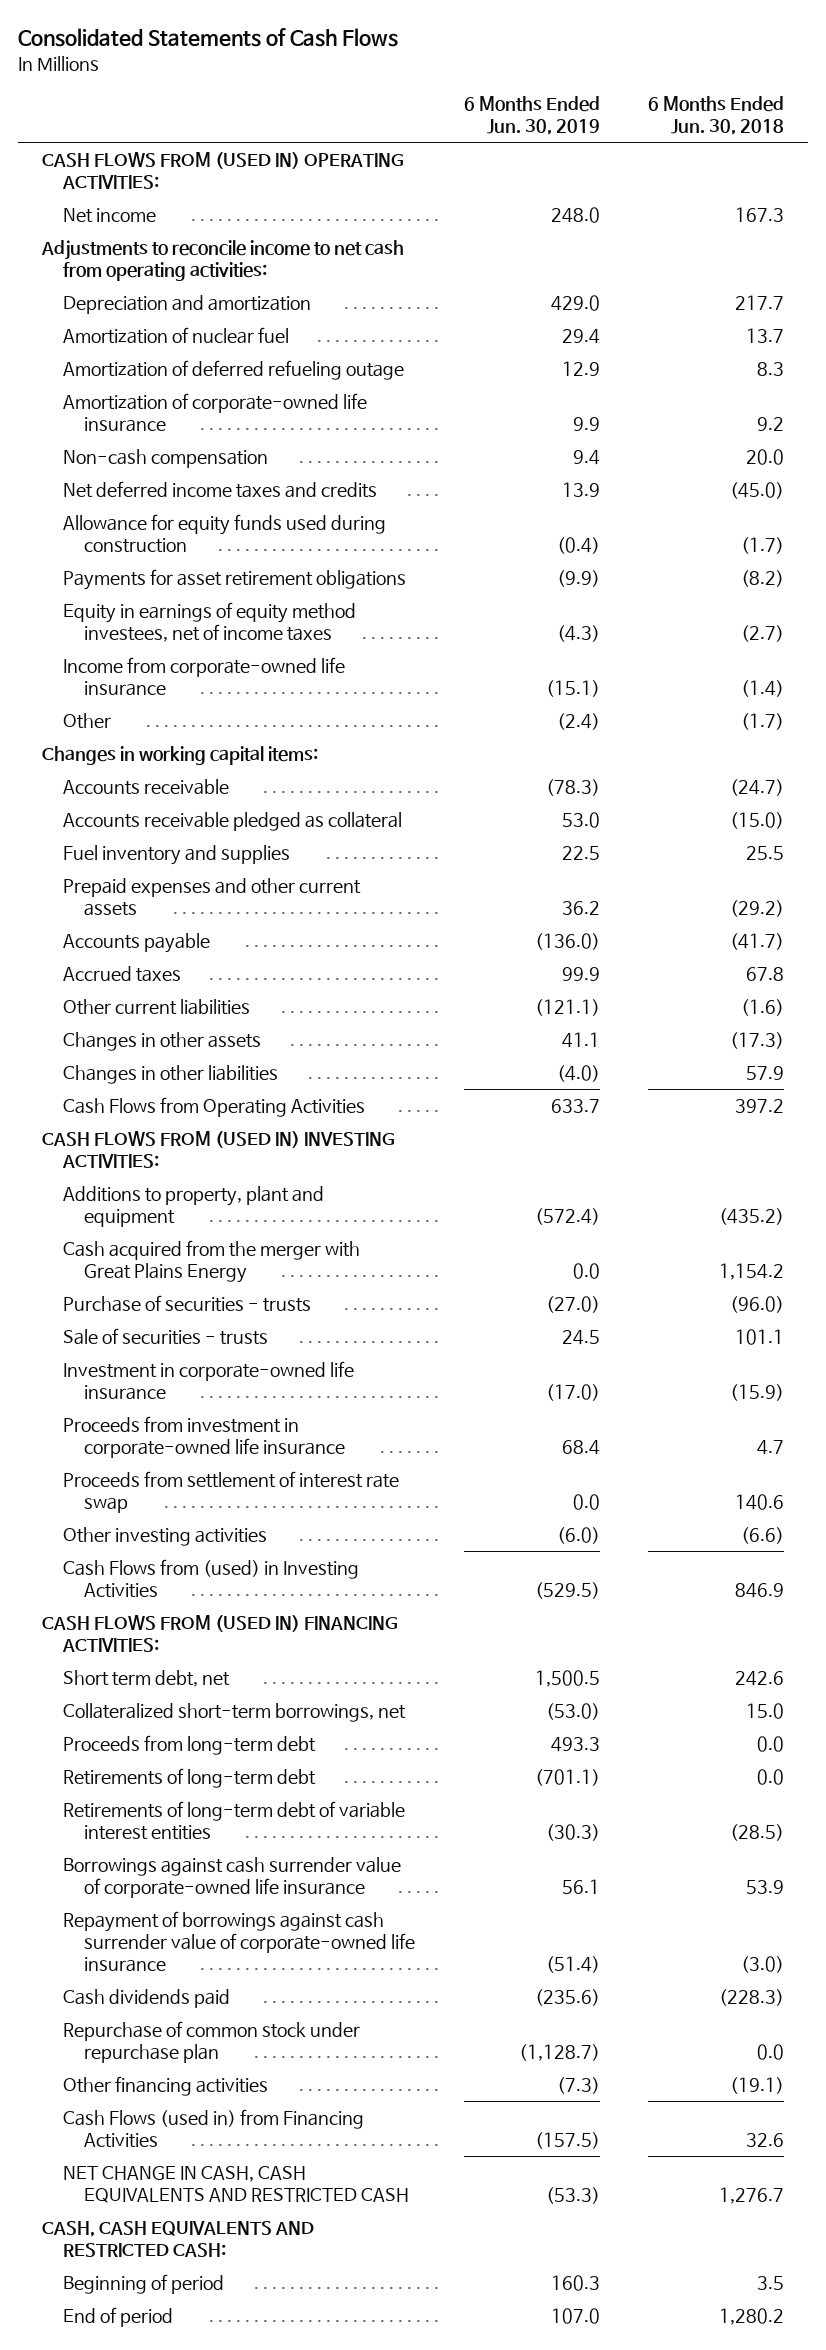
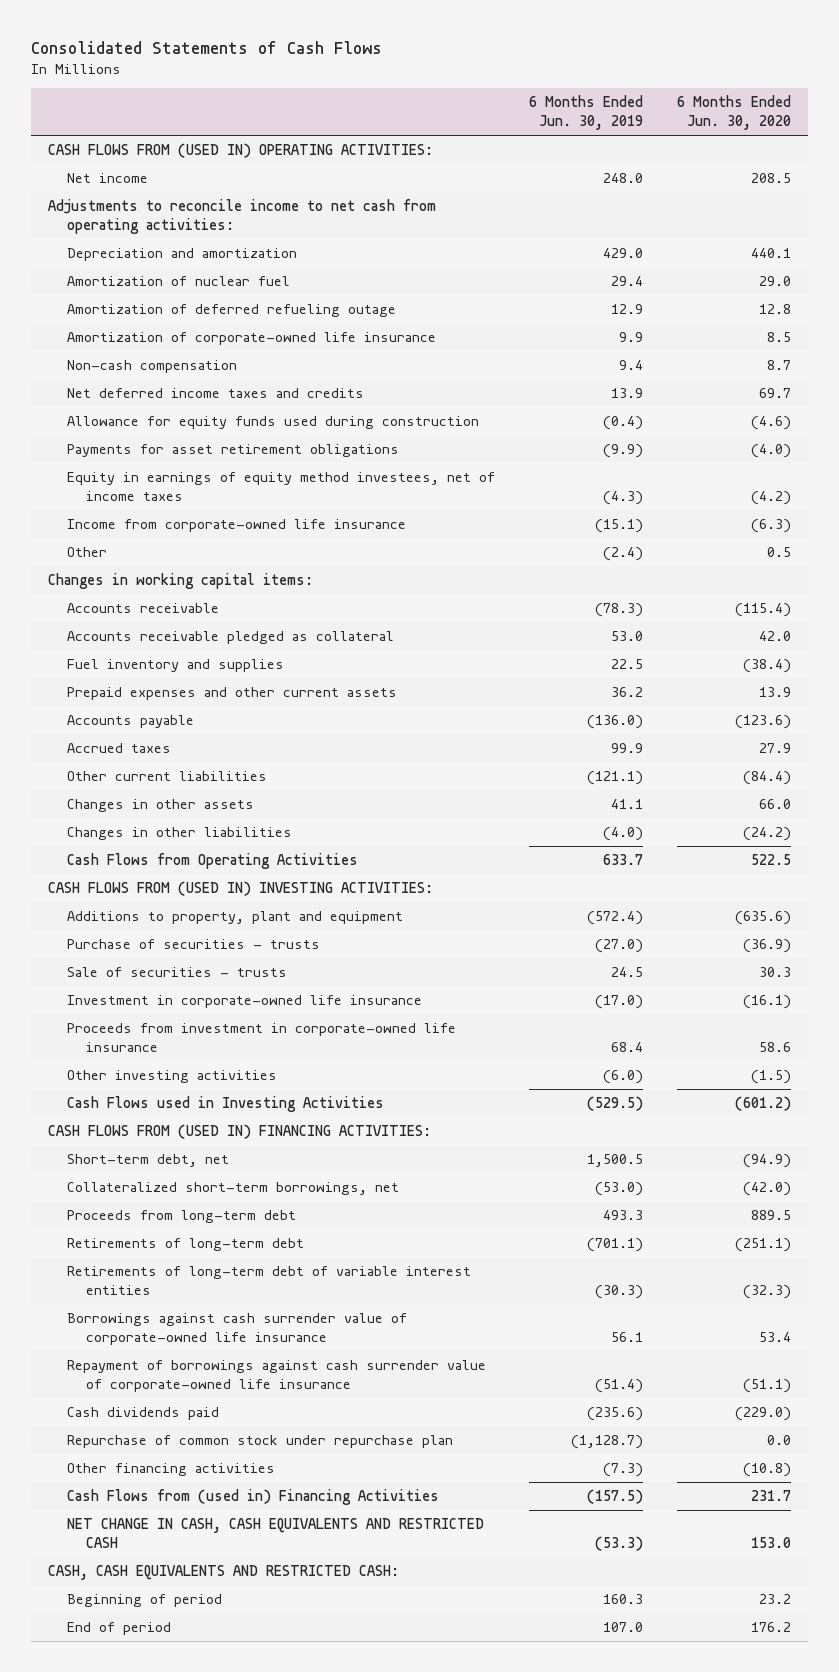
[648,96,785,136] 6 Months Ended Jun. 30, 2018 -> none
none -> [677,95,792,131] 6 Months Ended Jun. 30, 2020
[63,1239,361,1283] Cash acquired from the merger with Great Plains Energy -> none
[63,1470,400,1513] Proceeds from settlement of interest rate swap -> none
[63,1558,360,1598] Cash Flows from (used) in Investing Activities -> [66,1096,384,1113] Cash Flows used in Investing Activities
[63,1669,231,1687] Short term debt, net -> [66,1154,229,1168] Short-term debt, net
[63,2108,365,2148] Cash Flows (used in) from Financing Activities -> [66,1489,439,1506] Cash Flows from (used in) Financing Activities

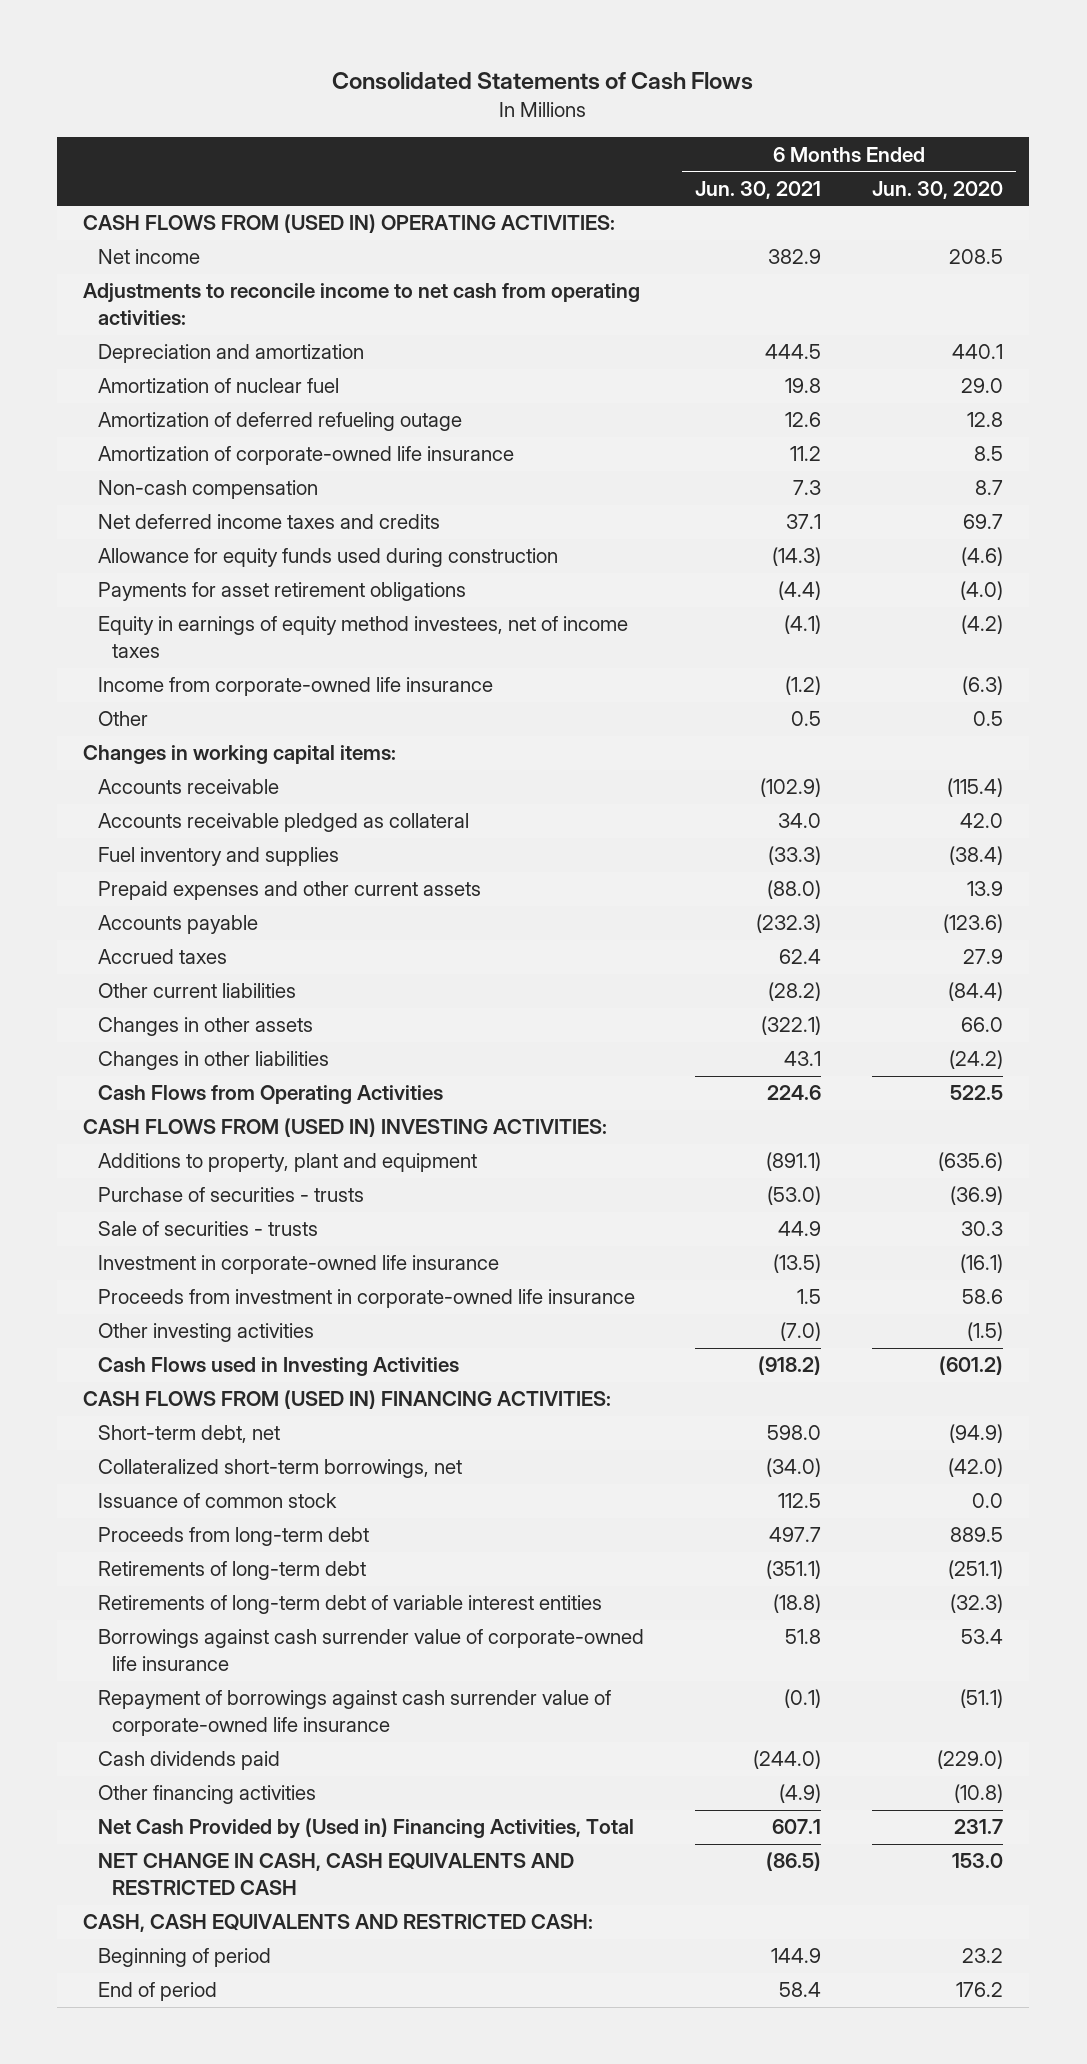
[529,95,644,131] 6 Months Ended Jun. 30, 2019 -> none
none -> [695,180,822,199] Jun. 30, 2021
none -> [97,1493,337,1509] Issuance of common stock
[66,1435,453,1449] Repurchase of common stock under repurchase plan -> none
[66,1489,439,1506] Cash Flows from (used in) Financing Activities -> [97,1818,634,1840] Net Cash Provided by (Used in) Financing Activities, Total

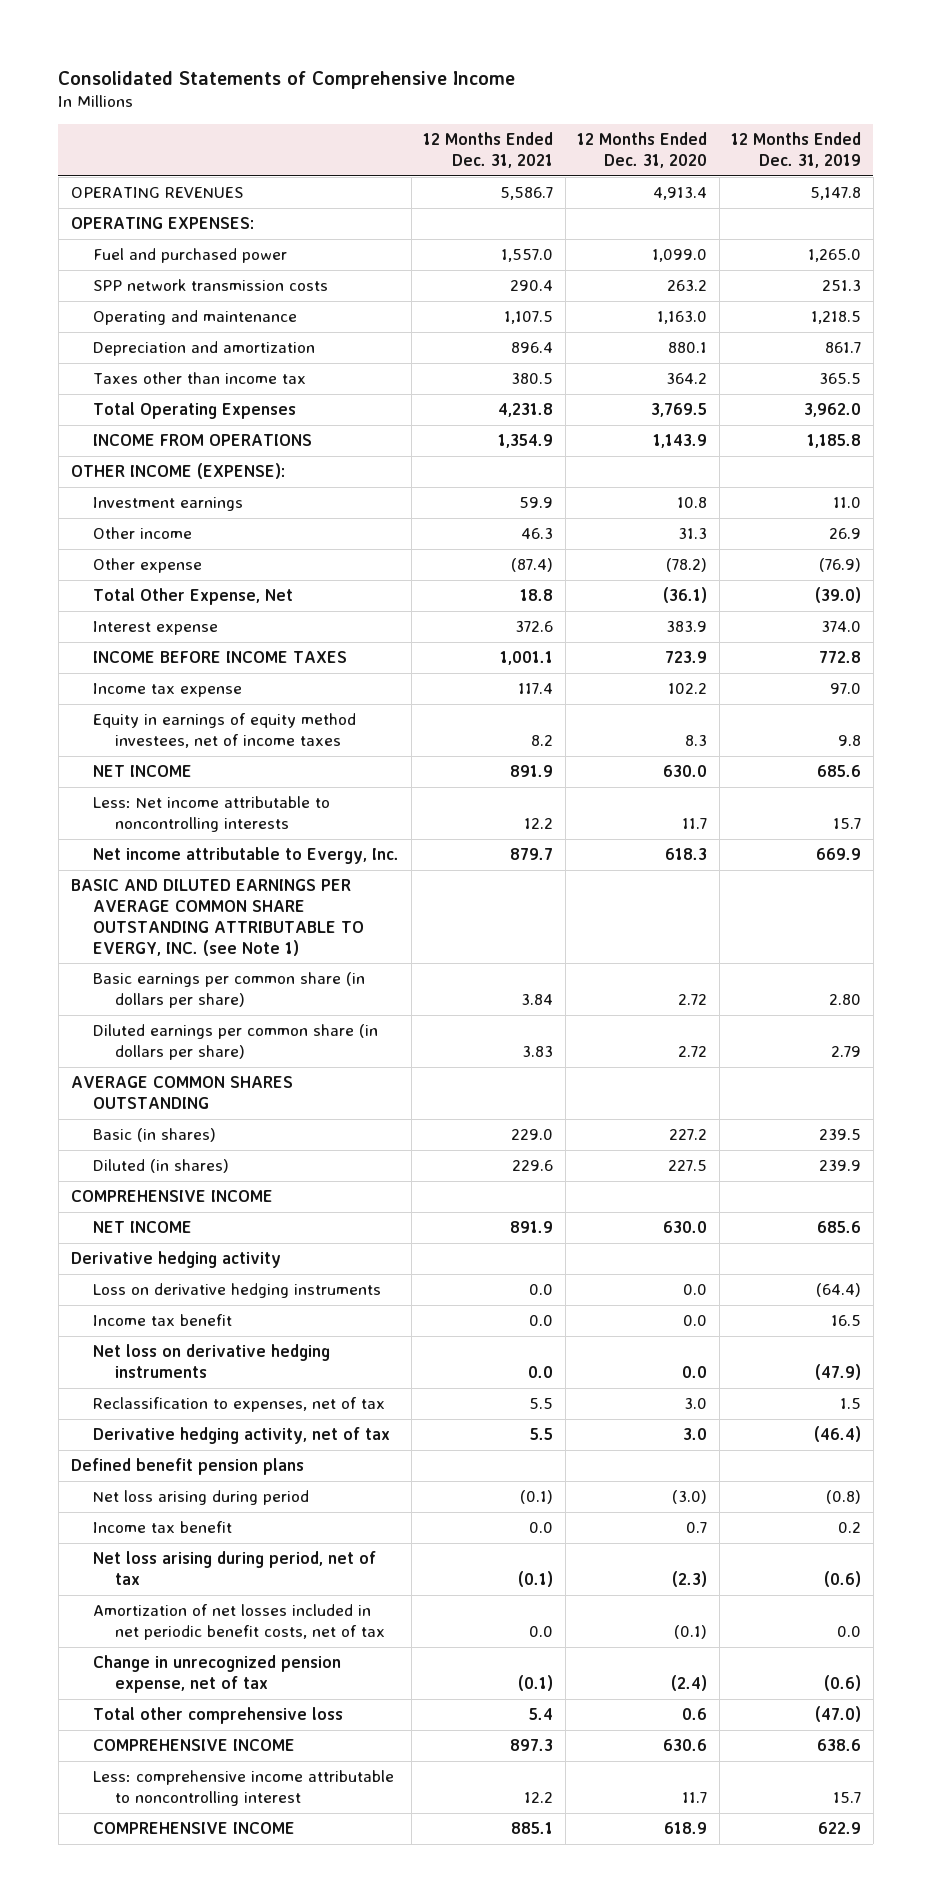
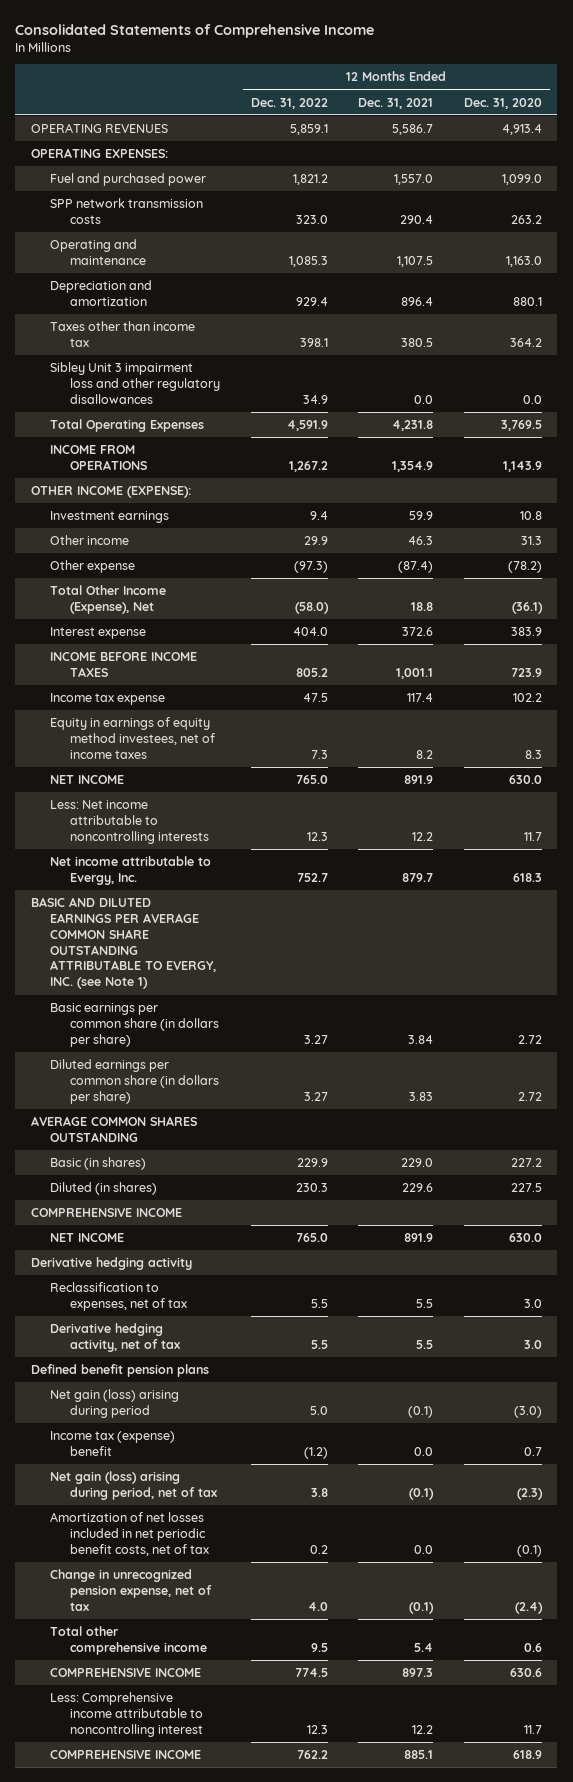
[731,132,862,168] 12 Months Ended Dec. 31, 2019 -> none
none -> [250,97,328,109] Dec. 31, 2022
none -> [50,362,220,404] Sibley Unit 3 impairment loss and other regulatory disallowances
[93,588,294,606] Total Other Expense, Net -> [50,585,167,614] Total Other Income (Expense), Net
[93,1283,382,1299] Loss on derivative hedging instruments -> none
[93,1314,233,1327] Income tax benefit -> none
[93,1344,331,1378] Net loss on derivative hedging instruments -> none
[93,1490,310,1506] Net loss arising during period -> [50,1389,180,1418] Net gain (loss) arising during period
[93,1521,233,1534] Income tax benefit -> [50,1431,176,1456] Income tax (expense) benefit
[93,1551,377,1585] Net loss arising during period, net of tax -> [50,1471,217,1500] Net gain (loss) arising during period, net of tax
[93,1707,344,1725] Total other comprehensive loss -> [50,1626,207,1655] Total other comprehensive income
[93,1770,395,1806] Less: comprehensive income attributable to noncontrolling interest -> [50,1692,203,1737] Less: Comprehensive income attributable to noncontrolling interest

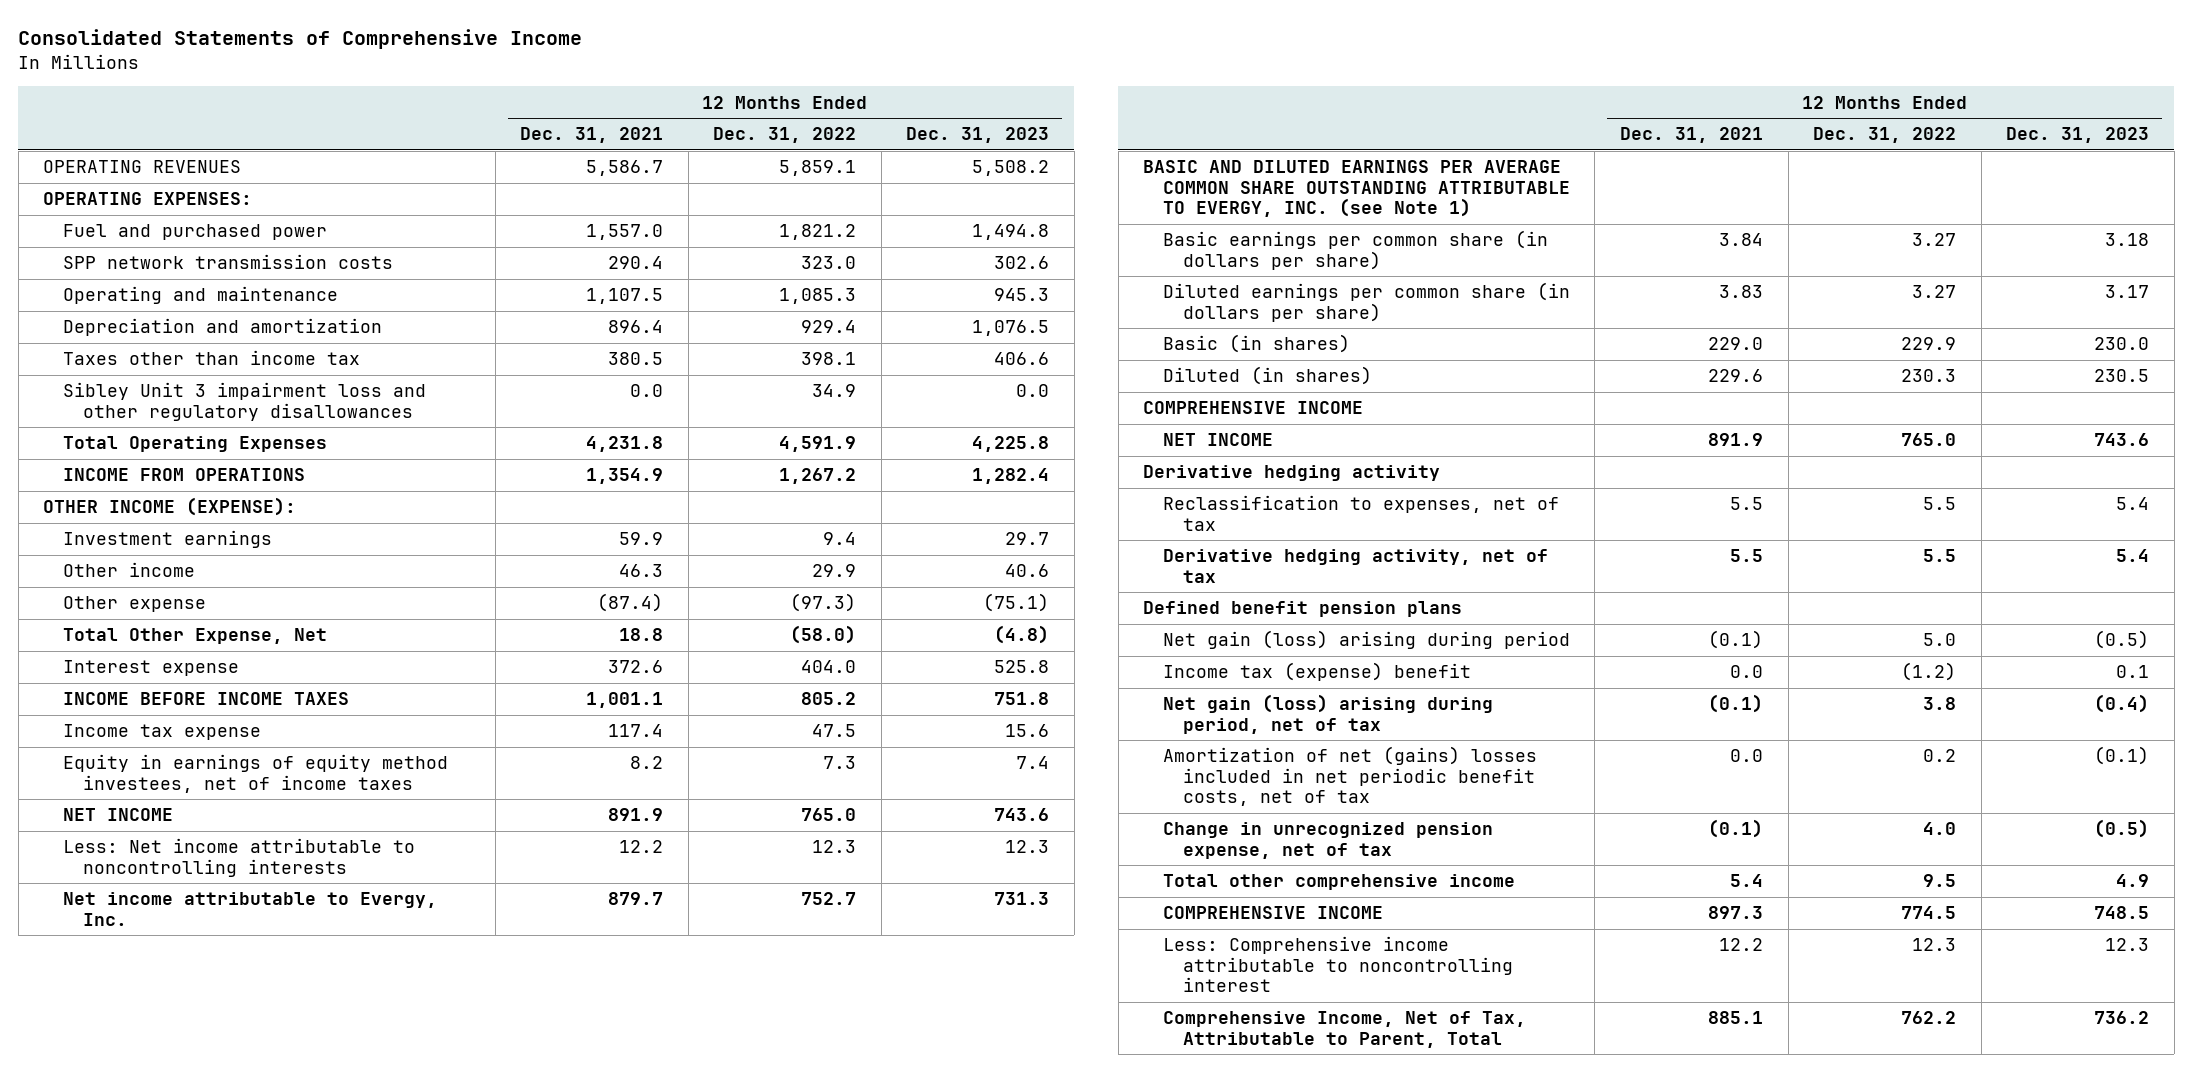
[463,97,542,109] Dec. 31, 2020 -> none
none -> [906,127,1050,144] Dec. 31, 2023
[50,585,167,614] Total Other Income (Expense), Net -> [63,628,328,645] Total Other Expense, Net
[30,1116,197,1142] AVERAGE COMMON SHARES OUTSTANDING -> none
[50,1512,209,1556] Amortization of net losses included in net periodic benefit costs, net of tax -> [1162,746,1537,807] Amortization of net (gains) losses included in net periodic benefit costs, net of tax
[50,1750,202,1760] COMPREHENSIVE INCOME -> [1162,1011,1526,1048] Comprehensive Income, Net of Tax, Attributable to Parent, Total

